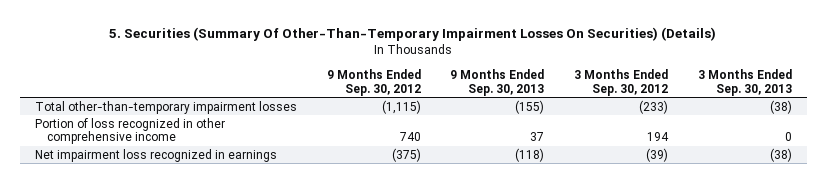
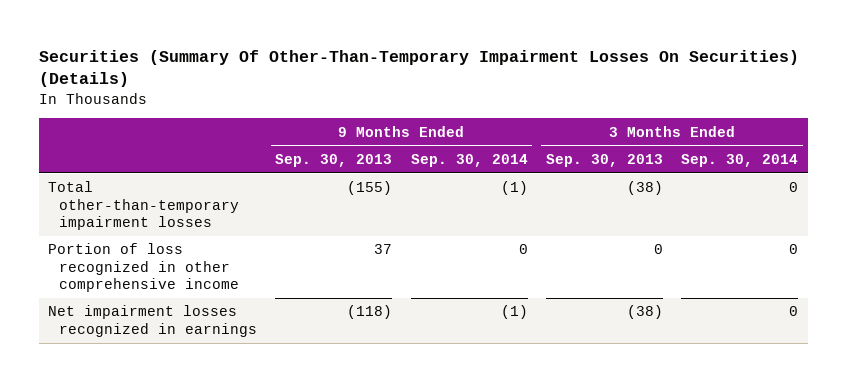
[109,27,717,42] 5. Securities (Summary Of Other-Than-Temporary Impairment Losses On Securities) (Details) -> [39,49,800,88] Securities (Summary Of Other-Than-Temporary Impairment Losses On Securities) (Details)
[326,68,421,96] 9 Months Ended Sep. 30, 2012 -> none
[573,68,668,96] 3 Months Ended Sep. 30, 2012 -> none
none -> [410,153,528,167] Sep. 30, 2014
none -> [681,153,799,167] Sep. 30, 2014
[34,148,277,162] Net impairment loss recognized in earnings -> [48,305,257,337] Net impairment losses recognized in earnings

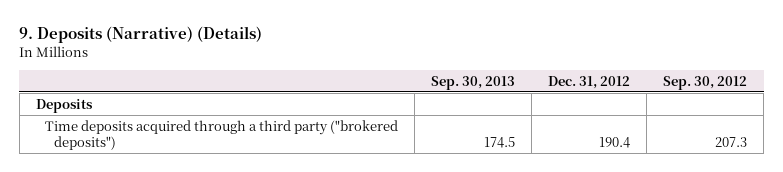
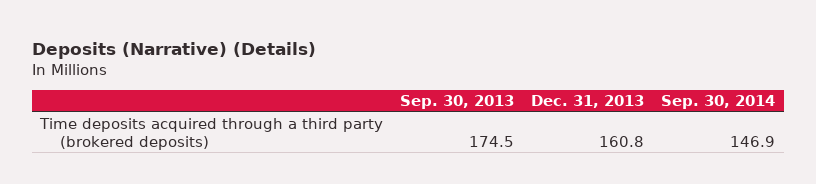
[19,26,263,44] 9. Deposits (Narrative) (Details) -> [31,41,316,59] Deposits (Narrative) (Details)
[547,75,630,89] Dec. 31, 2012 -> none
[662,75,747,90] Sep. 30, 2012 -> none
none -> [531,95,645,109] Dec. 31, 2013
none -> [661,95,776,110] Sep. 30, 2014
[35,98,93,113] Deposits -> none
[44,119,398,151] Time deposits acquired through a third party ("brokered deposits") -> [39,118,384,150] Time deposits acquired through a third party (brokered deposits)

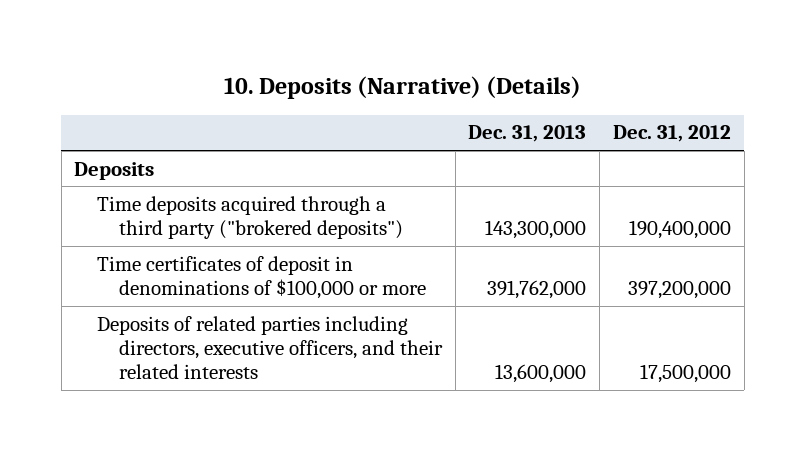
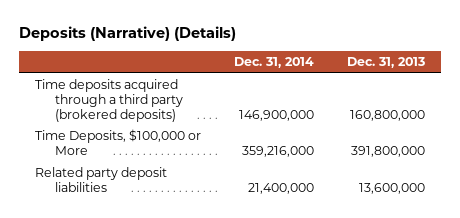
[223,75,581,99] 10. Deposits (Narrative) (Details) -> [18,26,236,42] Deposits (Narrative) (Details)
[613,125,732,143] Dec. 31, 2012 -> none
none -> [234,57,315,69] Dec. 31, 2014
[74,161,155,180] Deposits -> none
[96,195,403,240] Time deposits acquired through a third party ("brokered deposits") -> [35,79,183,122] Time deposits acquired through a third party (brokered deposits)
[485,220,587,240] 143,300,000 -> [349,109,425,121] 160,800,000
[96,255,426,300] Time certificates of deposit in denominations of $100,000 or more -> [35,129,202,156] Time Deposits, $100,000 or More
[487,280,587,300] 391,762,000 -> [350,146,425,158] 391,800,000
[96,315,443,380] Deposits of related parties including directors, executive officers, and their related interests -> [35,167,168,193] Related party deposit liabilities

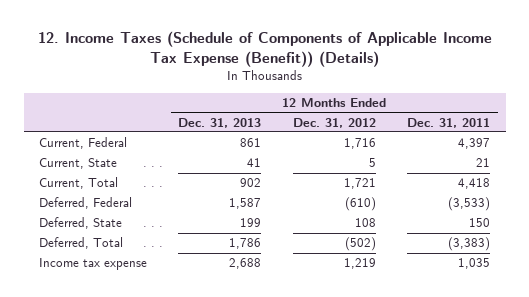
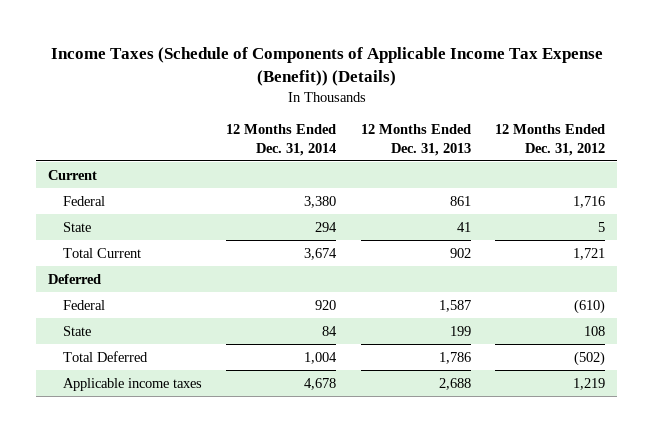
[37,31,492,67] 12. Income Taxes (Schedule of Components of Applicable Income Tax Expense (Benefit)) (Details) -> [50,47,603,86] Income Taxes (Schedule of Components of Applicable Income Tax Expense (Benefit)) (Details)
[406,117,490,128] Dec. 31, 2011 -> none
none -> [226,124,337,156] 12 Months Ended Dec. 31, 2014
none -> [48,169,98,180] Current
[39,137,128,150] Current, Federal -> [63,195,106,206] Federal
[39,158,118,170] Current, State -> [63,221,92,232] State
[39,177,119,190] Current, Total -> [63,247,142,258] Total Current
none -> [48,273,102,284] Deferred
[39,197,133,210] Deferred, Federal -> [63,299,106,310] Federal
[39,217,123,230] Deferred, State -> [63,325,92,336] State
[39,237,124,250] Deferred, Total -> [63,350,149,362] Total Deferred
[39,258,148,271] Income tax expense -> [63,377,203,391] Applicable income taxes

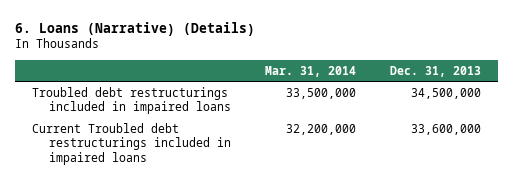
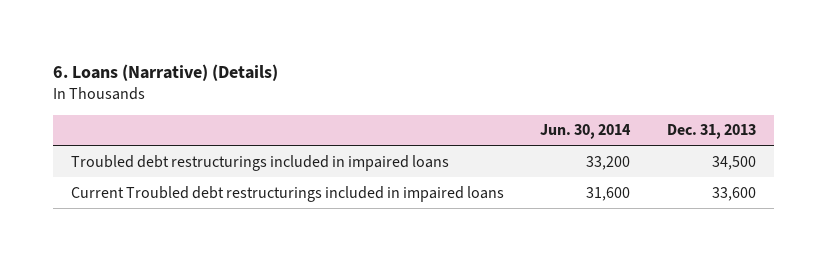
[264,65,356,77] Mar. 31, 2014 -> none
none -> [540,124,632,140] Jun. 30, 2014
[410,87,481,99] 34,500,000 -> [711,155,756,170] 34,500
[410,123,481,135] 33,600,000 -> [711,186,756,201] 33,600

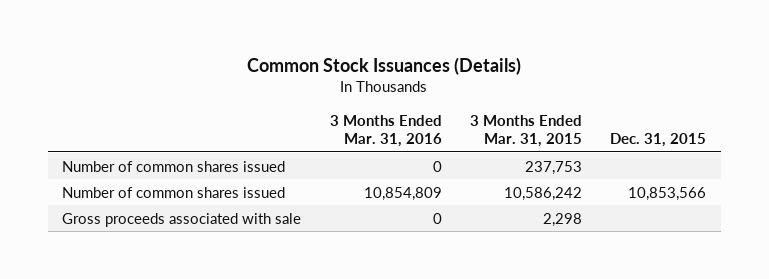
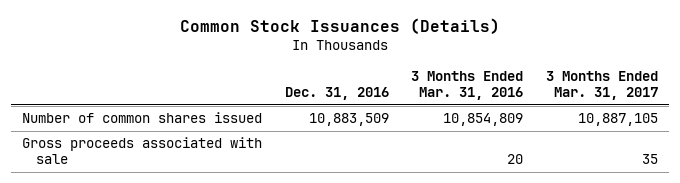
[469,114,582,148] 3 Months Ended Mar. 31, 2015 -> none
[610,133,707,148] Dec. 31, 2015 -> none
none -> [284,87,389,101] Dec. 31, 2016
none -> [546,70,659,101] 3 Months Ended Mar. 31, 2017
[62,160,286,172] Number of common shares issued -> none
[432,212,442,224] 0 -> [507,154,524,165] 20

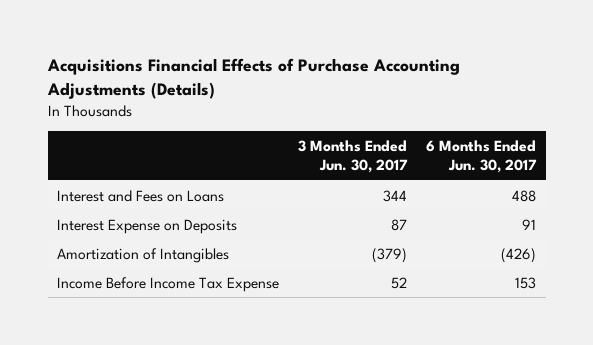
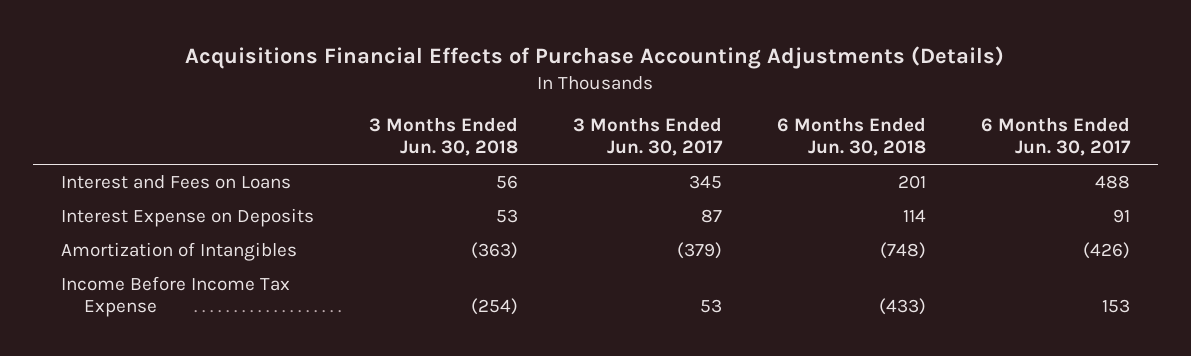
none -> [368,116,518,157] 3 Months Ended Jun. 30, 2018
none -> [777,116,927,157] 6 Months Ended Jun. 30, 2018
[383,189,408,202] 344 -> [688,174,722,189] 345
[391,276,408,289] 52 -> [699,299,722,314] 53

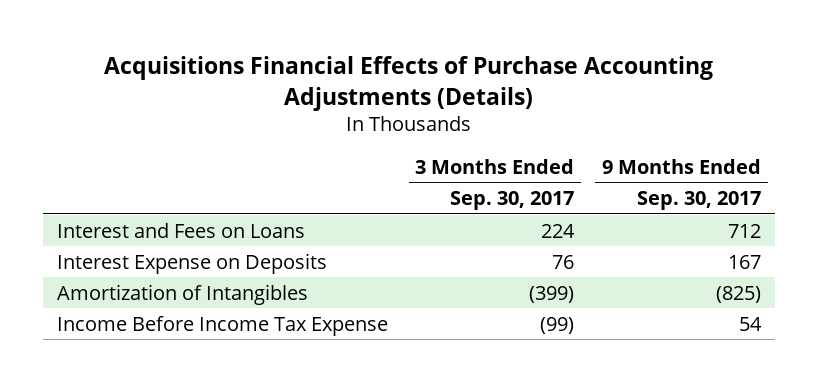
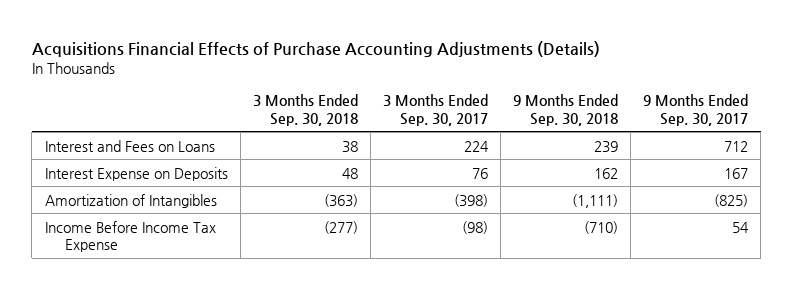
none -> [252,94,358,126] 3 Months Ended Sep. 30, 2018
none -> [513,94,619,126] 9 Months Ended Sep. 30, 2018
[529,285,575,303] (399) -> [453,193,488,207] (398)
[540,316,575,334] (99) -> [461,220,488,234] (98)

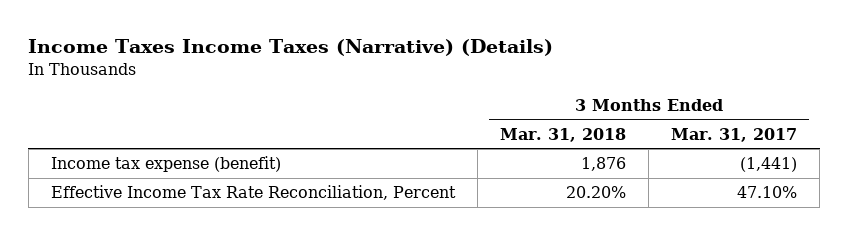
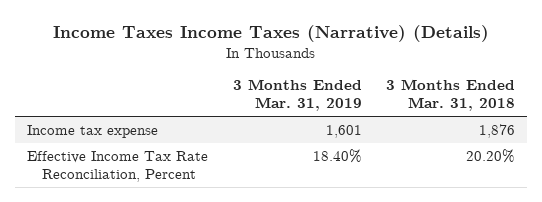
[671,127,798,142] Mar. 31, 2017 -> none
none -> [232,79,362,112] 3 Months Ended Mar. 31, 2019
[50,156,281,173] Income tax expense (benefit) -> [27,124,159,138] Income tax expense

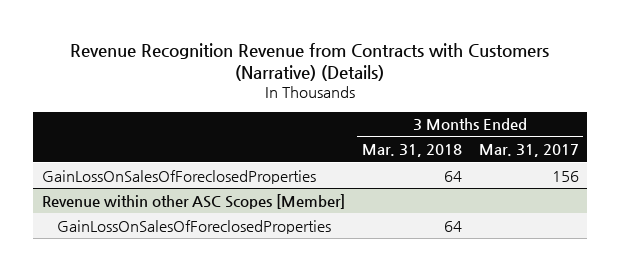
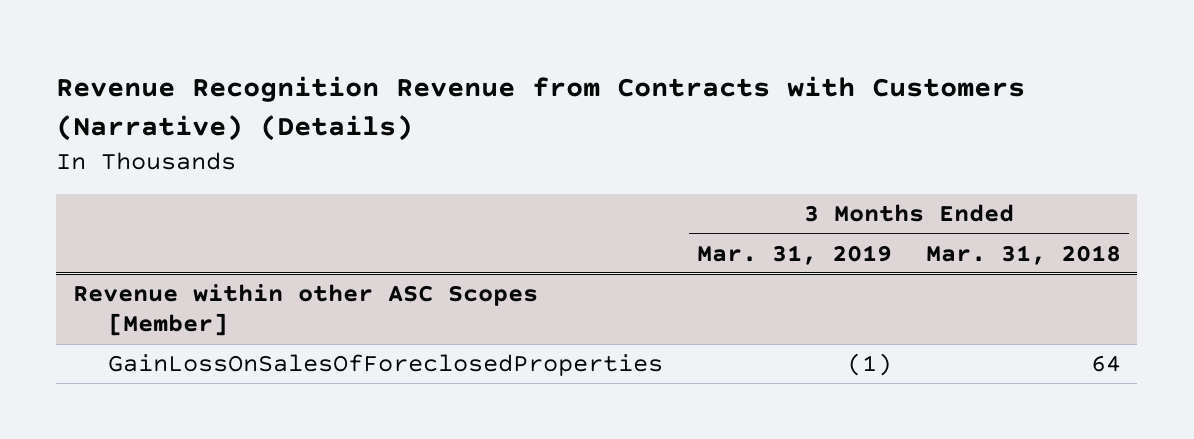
[478,144,579,158] Mar. 31, 2017 -> none
none -> [697,244,893,265] Mar. 31, 2019
[41,169,316,184] GainLossOnSalesOfForeclosedProperties -> none

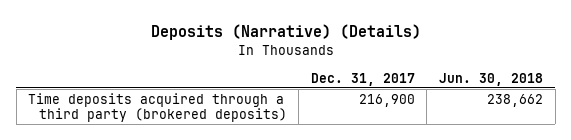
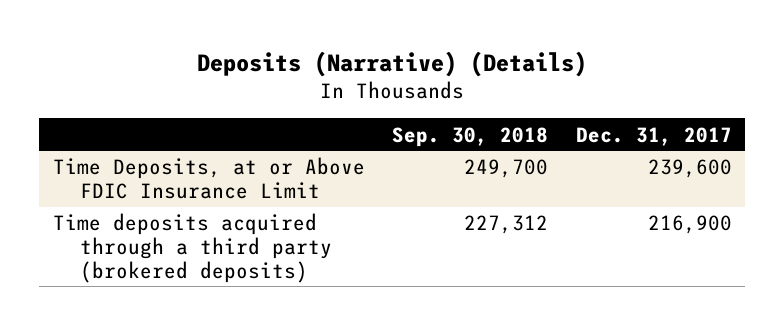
[438,72,543,86] Jun. 30, 2018 -> none
none -> [392,126,549,147] Sep. 30, 2018
none -> [52,157,365,199] Time Deposits, at or Above FDIC Insurance Limit

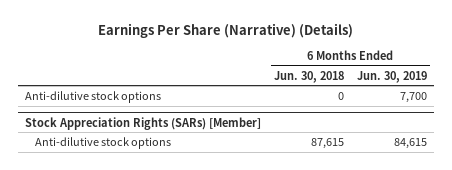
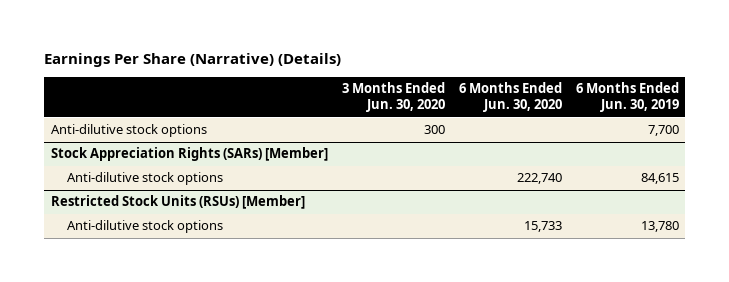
[273,70,344,83] Jun. 30, 2018 -> none
none -> [341,82,445,113] 3 Months Ended Jun. 30, 2020
none -> [458,82,562,113] 6 Months Ended Jun. 30, 2020
none -> [50,195,305,210] Restricted Stock Units (RSUs) [Member]
none -> [66,220,223,234] Anti-dilutive stock options

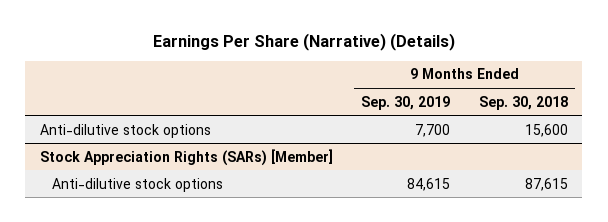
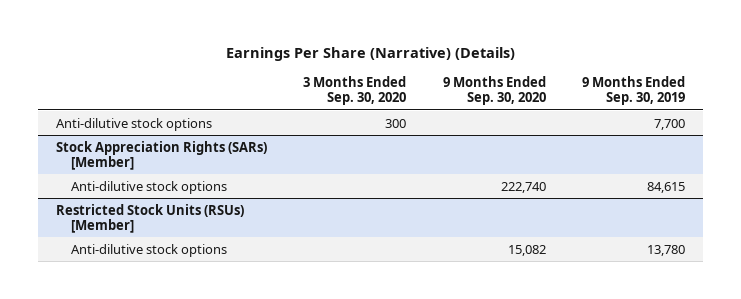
[479,95,569,110] Sep. 30, 2018 -> none
none -> [303,76,407,106] 3 Months Ended Sep. 30, 2020
none -> [442,76,546,106] 9 Months Ended Sep. 30, 2020
none -> [56,203,245,233] Restricted Stock Units (RSUs) [Member]
none -> [71,243,228,257] Anti-dilutive stock options

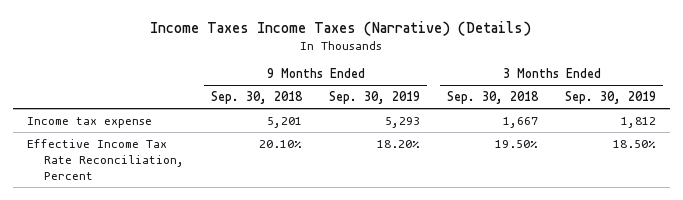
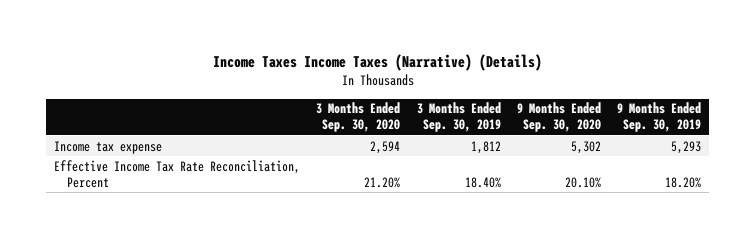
[211,91,304,105] Sep. 30, 2018 -> none
[447,91,540,105] Sep. 30, 2018 -> none
none -> [316,102,401,133] 3 Months Ended Sep. 30, 2020
none -> [516,102,601,133] 9 Months Ended Sep. 30, 2020
[613,139,657,148] 18.50% -> [464,176,501,188] 18.40%

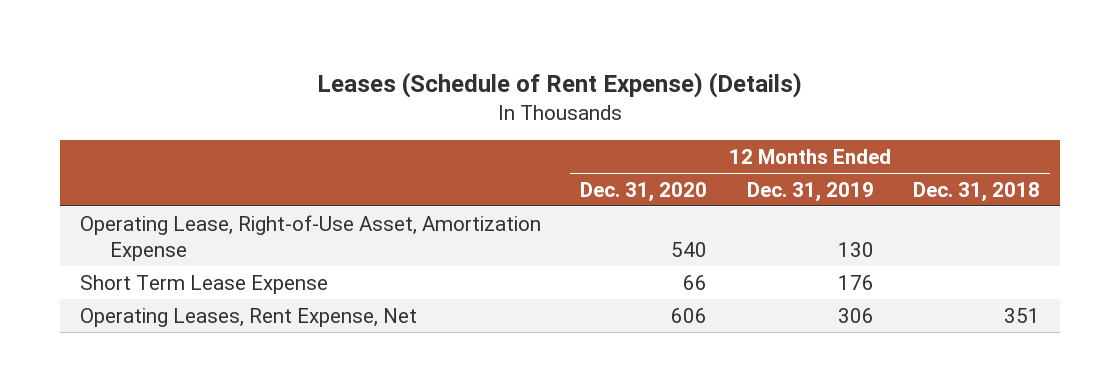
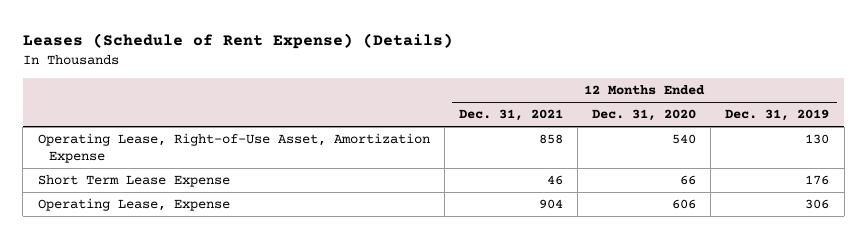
[913,181,1041,202] Dec. 31, 2018 -> none
none -> [458,109,563,122] Dec. 31, 2021
[79,307,417,327] Operating Leases, Rent Expense, Net -> [37,198,230,212] Operating Lease, Expense

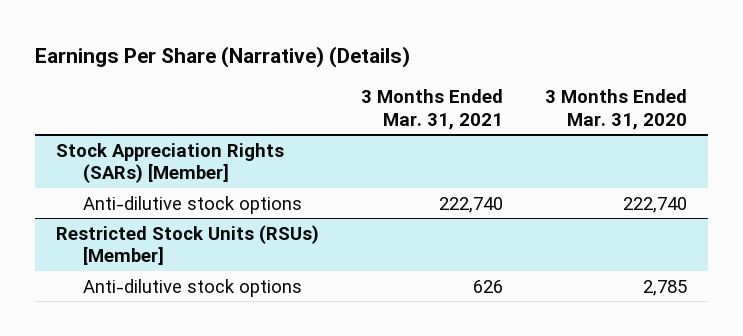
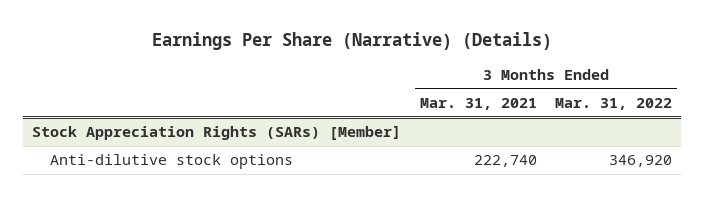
[544,88,687,130] 3 Months Ended Mar. 31, 2020 -> none
none -> [555,98,673,111] Mar. 31, 2022
[55,224,319,266] Restricted Stock Units (RSUs) [Member] -> none
[83,278,303,297] Anti-dilutive stock options -> none

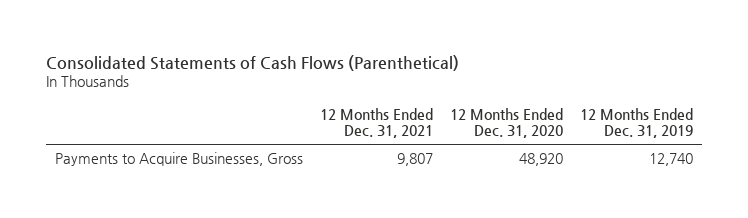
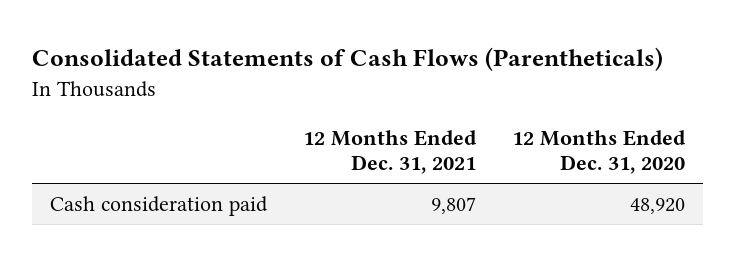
[46,54,460,71] Consolidated Statements of Cash Flows (Parenthetical) -> [32,47,664,72] Consolidated Statements of Cash Flows (Parentheticals)
[580,107,694,139] 12 Months Ended Dec. 31, 2019 -> none
[54,152,303,167] Payments to Acquire Businesses, Gross -> [50,196,269,217] Cash consideration paid

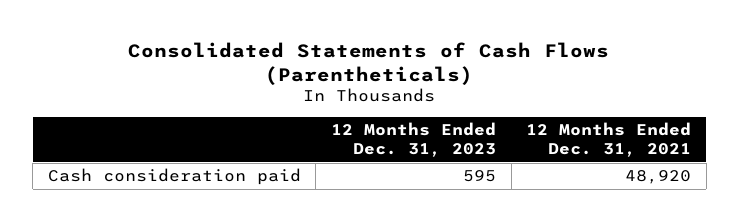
[511,129,686,175] 12 Months Ended Dec. 31, 2020 -> none
none -> [330,122,496,158] 12 Months Ended Dec. 31, 2023
[430,197,476,215] 9,807 -> [625,170,692,185] 48,920

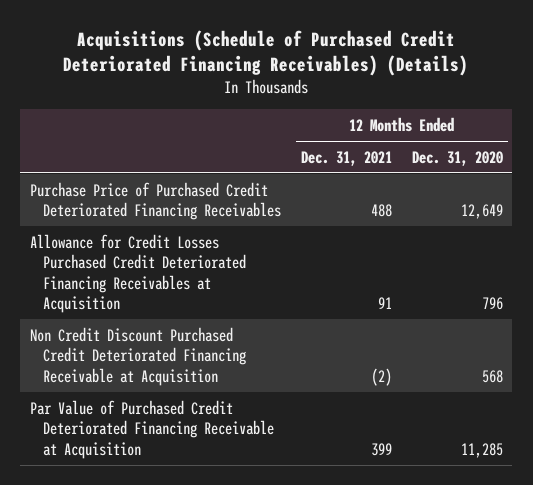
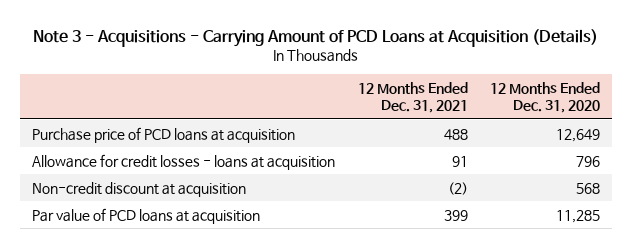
[63,29,469,76] Acquisitions (Schedule of Purchased Credit Deteriorated Financing Receivables) (Details) -> [33,28,599,47] Note 3 - Acquisitions - Carrying Amount of PCD Loans at Acquisition (Details)
[30,181,282,221] Purchase Price of Purchased Credit Deteriorated Financing Receivables -> [31,126,295,143] Purchase price of PCD loans at acquisition
[30,233,247,314] Allowance for Credit Losses Purchased Credit Deteriorated Financing Receivables at Acquisition -> [31,153,335,170] Allowance for credit losses - loans at acquisition
[30,326,247,386] Non Credit Discount Purchased Credit Deteriorated Financing Receivable at Acquisition -> [31,181,246,197] Non-credit discount at acquisition
[30,399,275,459] Par Value of Purchased Credit Deteriorated Financing Receivable at Acquisition -> [31,207,260,224] Par value of PCD loans at acquisition

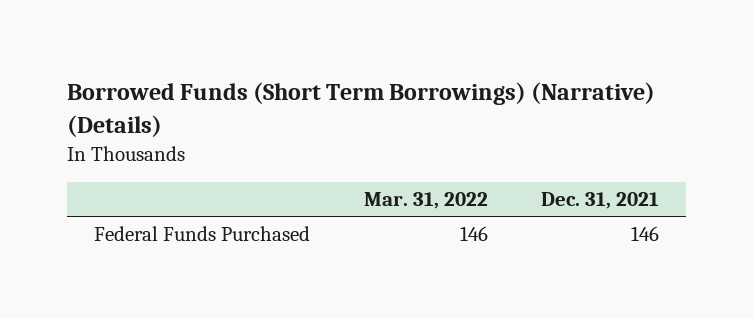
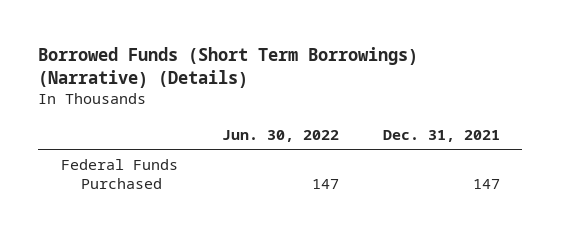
[363,192,488,210] Mar. 31, 2022 -> none
none -> [221,129,339,142] Jun. 30, 2022
[631,226,660,242] 146 -> [473,179,501,190] 147

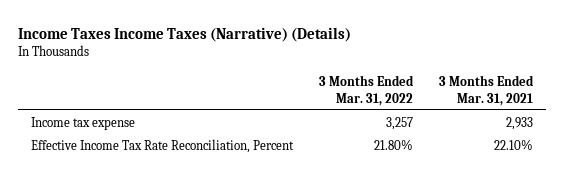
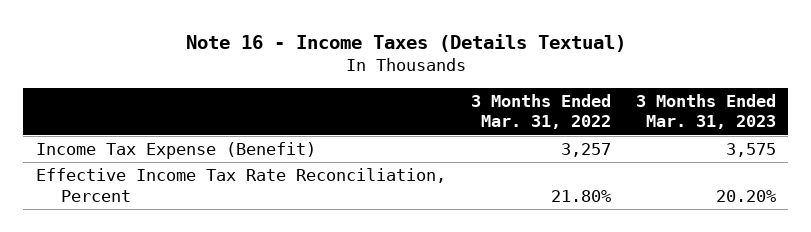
[18,26,352,42] Income Taxes Income Taxes (Narrative) (Details) -> [185,33,626,52] Note 16 - Income Taxes (Details Textual)
[439,74,535,106] 3 Months Ended Mar. 31, 2021 -> none
none -> [635,93,776,130] 3 Months Ended Mar. 31, 2023
[31,116,136,130] Income tax expense -> [35,142,316,160] Income Tax Expense (Benefit)

